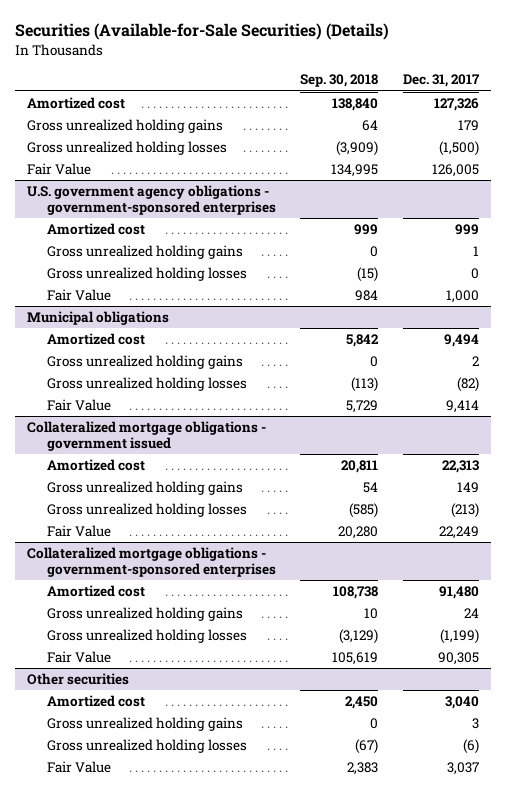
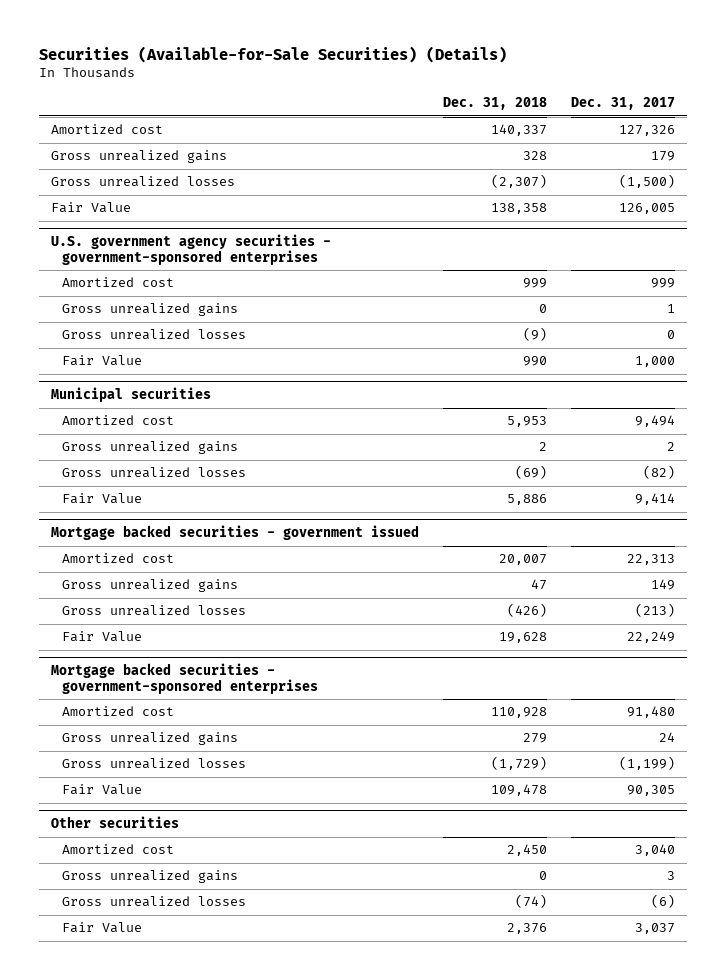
[300,74,379,88] Sep. 30, 2018 -> none
none -> [443,97,548,111] Dec. 31, 2018
[27,119,224,134] Gross unrealized holding gains -> [51,150,228,164] Gross unrealized gains
[27,141,228,156] Gross unrealized holding losses -> [51,176,236,188] Gross unrealized losses
[27,185,276,216] U.S. government agency obligations - government-sponsored enterprises -> [51,234,332,266] U.S. government agency securities - government-sponsored enterprises
[46,245,243,260] Gross unrealized holding gains -> [62,303,239,317] Gross unrealized gains
[46,267,247,282] Gross unrealized holding losses -> [62,329,247,341] Gross unrealized losses
[27,311,170,326] Municipal obligations -> [51,387,212,403] Municipal securities
[46,355,243,370] Gross unrealized holding gains -> [62,441,239,455] Gross unrealized gains
[46,377,247,392] Gross unrealized holding losses -> [62,467,247,479] Gross unrealized losses
[27,421,267,452] Collateralized mortgage obligations - government issued -> [51,525,420,541] Mortgage backed securities - government issued
[46,481,243,496] Gross unrealized holding gains -> [62,579,239,593] Gross unrealized gains
[46,503,247,518] Gross unrealized holding losses -> [62,605,247,617] Gross unrealized losses
[27,547,276,578] Collateralized mortgage obligations - government-sponsored enterprises -> [51,663,319,695] Mortgage backed securities - government-sponsored enterprises
[46,607,243,622] Gross unrealized holding gains -> [62,732,239,746] Gross unrealized gains
[46,629,247,644] Gross unrealized holding losses -> [62,758,247,770] Gross unrealized losses
[46,717,243,732] Gross unrealized holding gains -> [62,870,239,884] Gross unrealized gains
[46,739,247,754] Gross unrealized holding losses -> [62,896,247,908] Gross unrealized losses

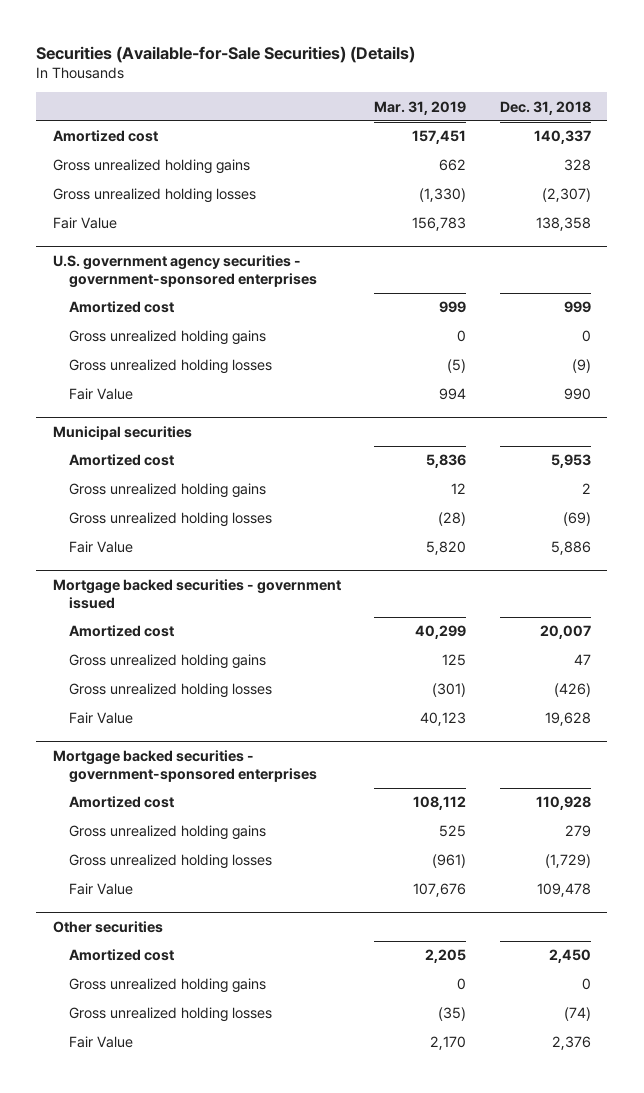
[571,97,676,111] Dec. 31, 2017 -> none
none -> [374,100,467,115] Mar. 31, 2019
[51,150,228,164] Gross unrealized gains -> [53,159,251,175] Gross unrealized holding gains
[51,176,236,188] Gross unrealized losses -> [53,188,257,204] Gross unrealized holding losses
[62,303,239,317] Gross unrealized gains -> [68,330,266,346] Gross unrealized holding gains
[62,329,247,341] Gross unrealized losses -> [68,359,272,375] Gross unrealized holding losses
[62,441,239,455] Gross unrealized gains -> [68,483,266,499] Gross unrealized holding gains
[62,467,247,479] Gross unrealized losses -> [68,512,272,528] Gross unrealized holding losses
[62,579,239,593] Gross unrealized gains -> [68,654,266,670] Gross unrealized holding gains
[62,605,247,617] Gross unrealized losses -> [68,683,272,699] Gross unrealized holding losses
[62,732,239,746] Gross unrealized gains -> [68,825,266,841] Gross unrealized holding gains
[62,758,247,770] Gross unrealized losses -> [68,854,272,870] Gross unrealized holding losses
[62,870,239,884] Gross unrealized gains -> [68,978,266,994] Gross unrealized holding gains
[62,896,247,908] Gross unrealized losses -> [68,1007,272,1023] Gross unrealized holding losses

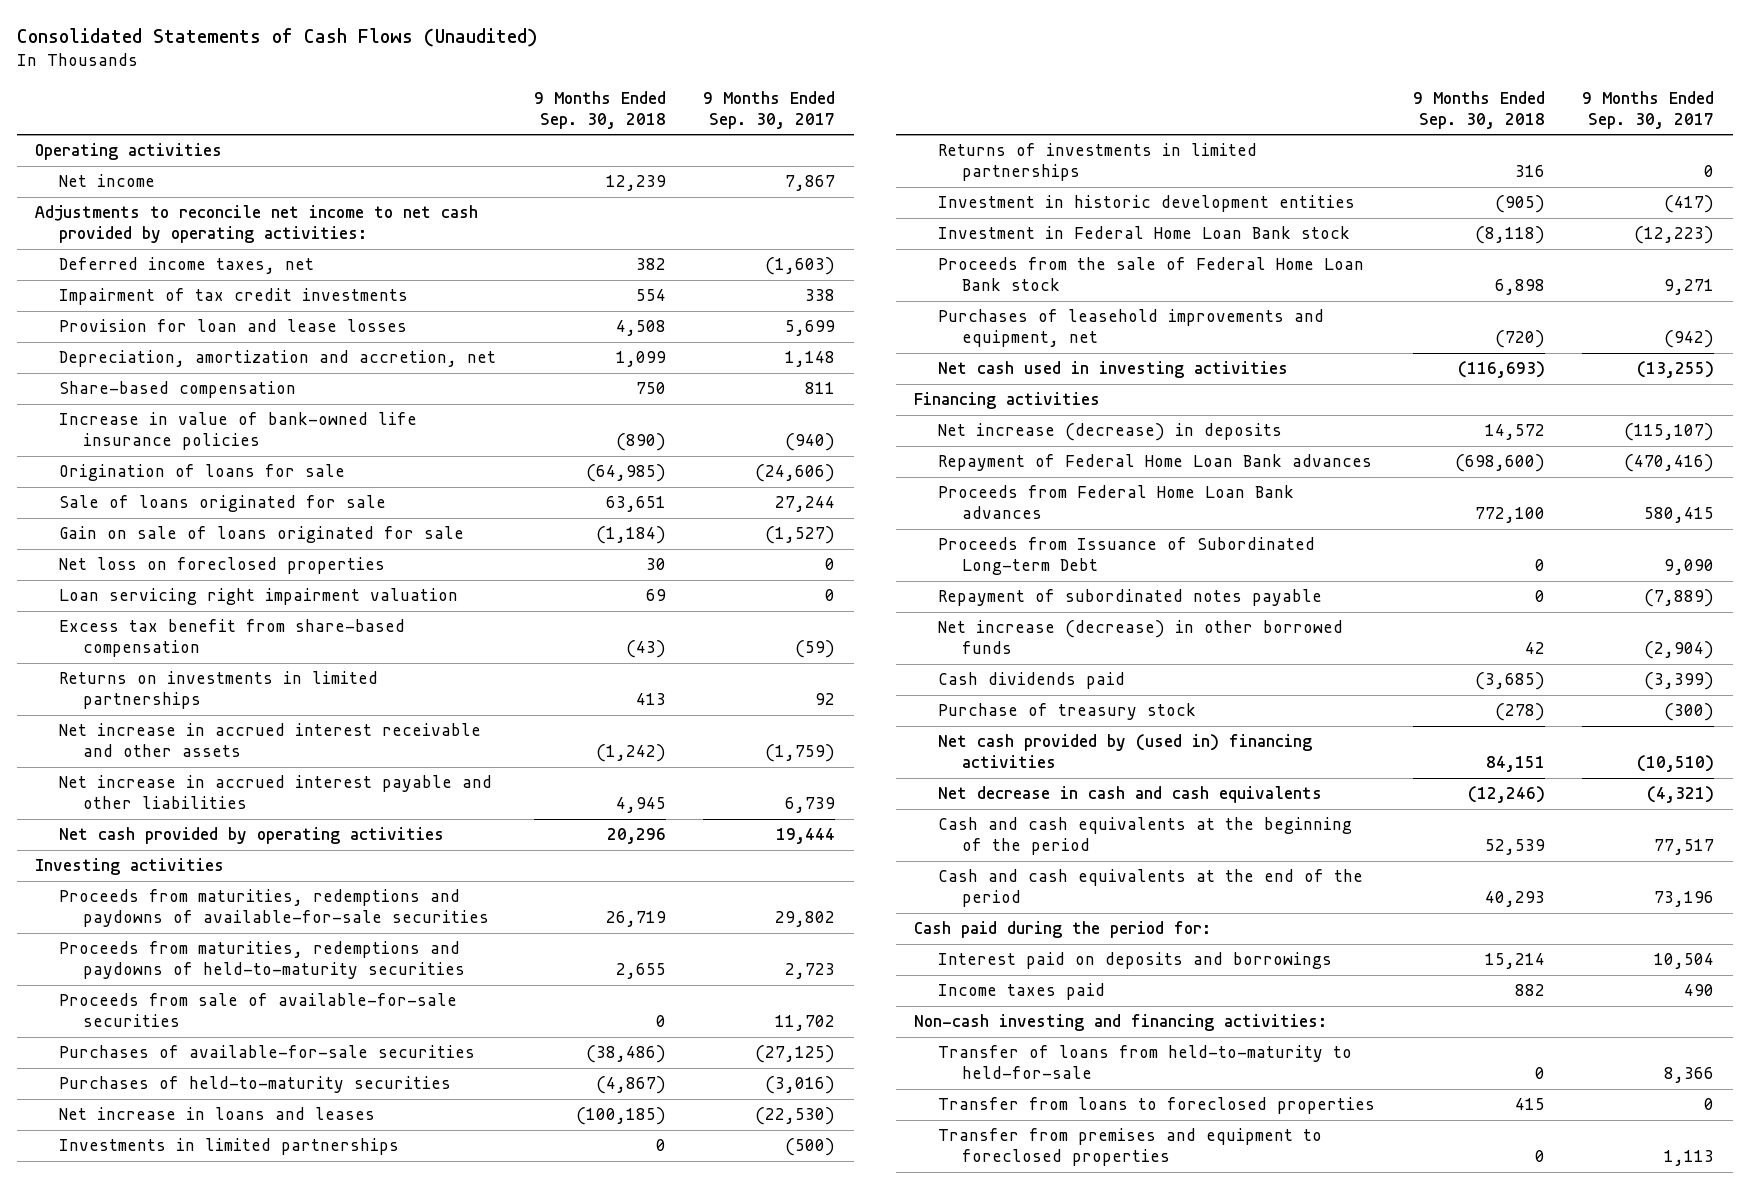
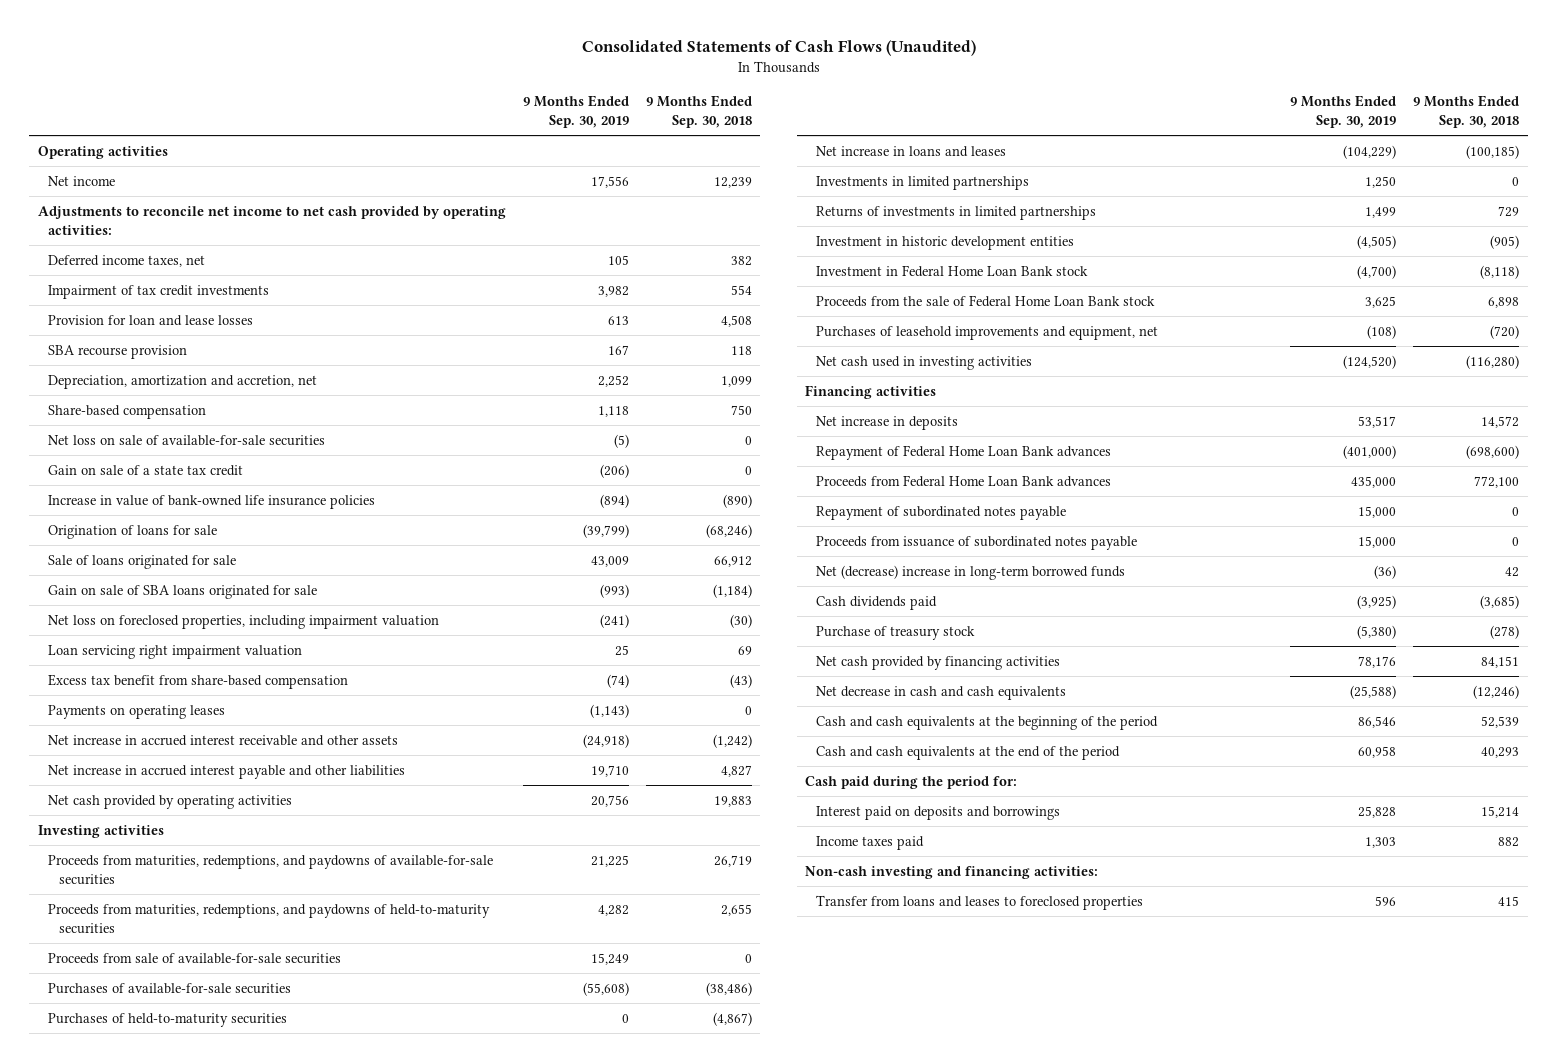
[703,90,836,129] 9 Months Ended Sep. 30, 2017 -> none
none -> [522,95,629,129] 9 Months Ended Sep. 30, 2019
none -> [48,344,188,359] SBA recourse provision
none -> [48,434,326,446] Net loss on sale of available-for-sale securities
none -> [48,464,244,476] Gain on sale of a state tax credit
[585,464,666,483] (64,985) -> [705,523,752,538] (68,246)
[605,496,666,513] 63,651 -> [713,555,752,567] 66,912
[59,526,465,544] Gain on sale of loans originated for sale -> [48,584,318,599] Gain on sale of SBA loans originated for sale
[59,557,386,575] Net loss on foreclosed properties -> [48,614,440,629] Net loss on foreclosed properties, including impairment valuation
[645,558,666,571] 30 -> [729,613,752,628] (30)
[59,671,379,710] Returns on investments in limited partnerships -> none
none -> [48,704,226,719] Payments on operating leases
[615,797,666,814] 4,945 -> [720,764,752,777] 4,827
[606,828,666,845] 20,296 -> [713,795,752,807] 19,883
[59,889,490,928] Proceeds from maturities, redemptions and paydowns of available-for-sale securities -> [48,854,494,885] Proceeds from maturities, redemptions, and paydowns of available-for-sale securities
[59,941,466,980] Proceeds from maturities, redemptions and paydowns of held-to-maturity securities -> [48,903,491,934] Proceeds from maturities, redemptions, and paydowns of held-to-maturity securities
[1514,165,1545,178] 316 -> [1498,205,1520,217] 729
[1457,361,1545,379] (116,693) -> [1466,354,1520,369] (116,280)
[938,423,1283,442] Net increase (decrease) in deposits -> [815,415,958,430] Net increase in deposits
[938,537,1316,576] Proceeds from Issuance of Subordinated Long-term Debt -> none
none -> [815,535,1137,550] Proceeds from issuance of subordinated notes payable
[938,620,1344,655] Net increase (decrease) in other borrowed funds -> [815,564,1125,580] Net (decrease) increase in long-term borrowed funds
[938,734,1313,769] Net cash provided by (used in) financing activities -> [815,655,1060,670] Net cash provided by financing activities
[938,1045,1353,1080] Transfer of loans from held-to-maturity to held-for-sale -> none
[938,1128,1323,1167] Transfer from premises and equipment to foreclosed properties -> none
[938,1097,1376,1115] Transfer from loans to foreclosed properties -> [815,894,1143,910] Transfer from loans and leases to foreclosed properties

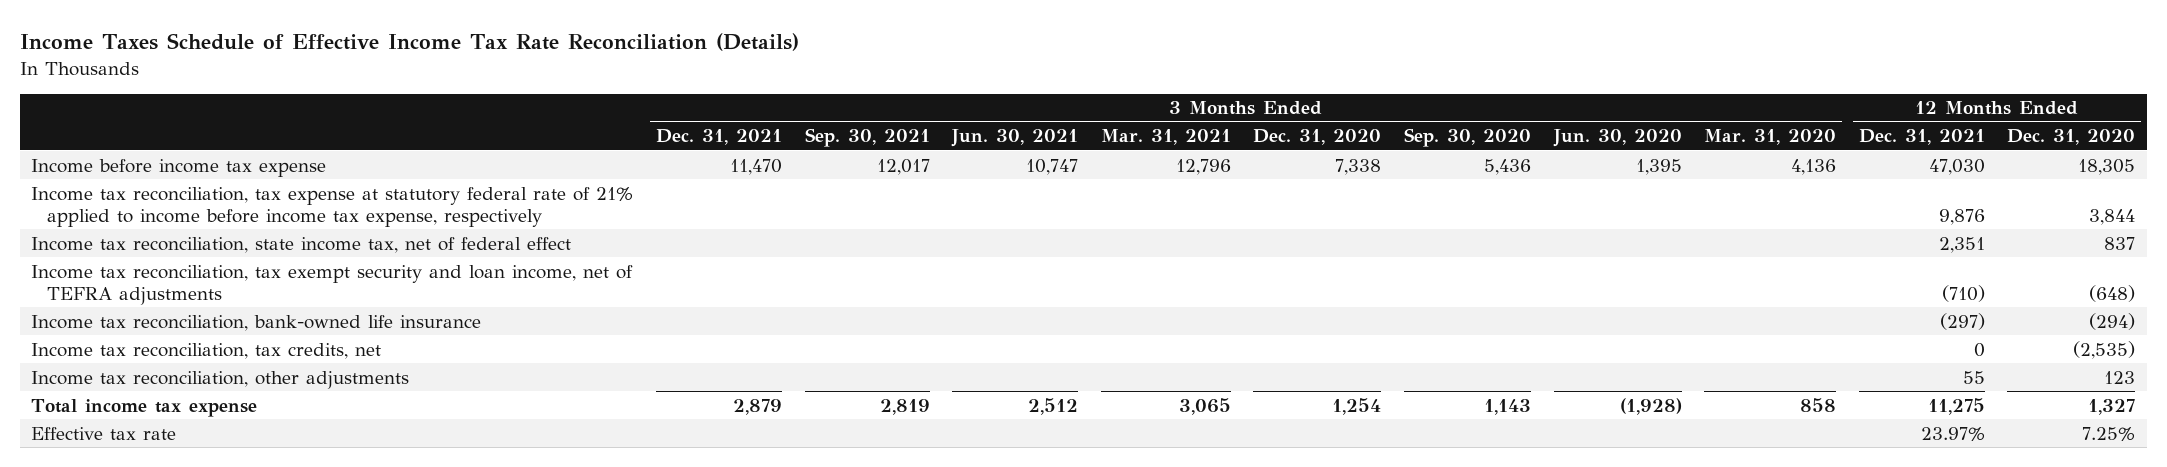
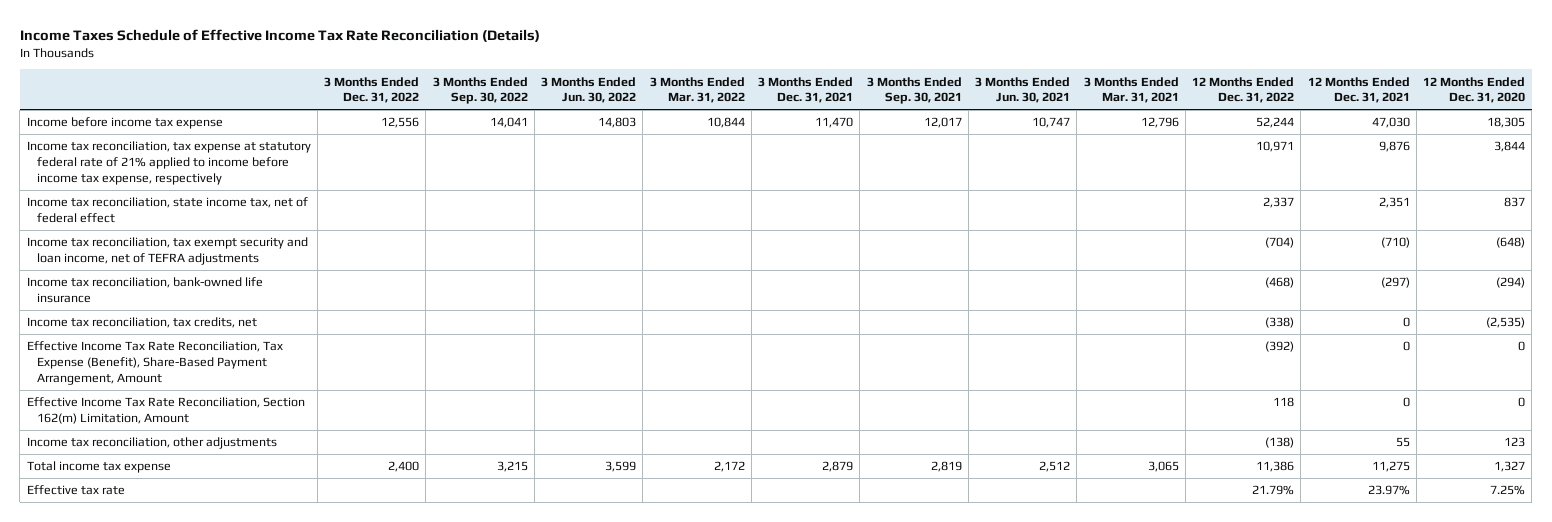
[1253,129,1382,146] Dec. 31, 2020 -> none
[1403,128,1531,148] Sep. 30, 2020 -> none
[1552,129,1682,148] Jun. 30, 2020 -> none
[1704,129,1837,146] Mar. 31, 2020 -> none
none -> [324,76,420,104] 3 Months Ended Dec. 31, 2022
none -> [432,76,528,105] 3 Months Ended Sep. 30, 2022
none -> [541,76,637,104] 3 Months Ended Jun. 30, 2022
none -> [649,76,745,104] 3 Months Ended Mar. 31, 2022
none -> [1192,76,1295,104] 12 Months Ended Dec. 31, 2022
none -> [26,341,283,385] Effective Income Tax Rate Reconciliation, Tax Expense (Benefit), Share-Based Payment Arrangement, Amount
none -> [26,397,305,425] Effective Income Tax Rate Reconciliation, Section 162(m) Limitation, Amount

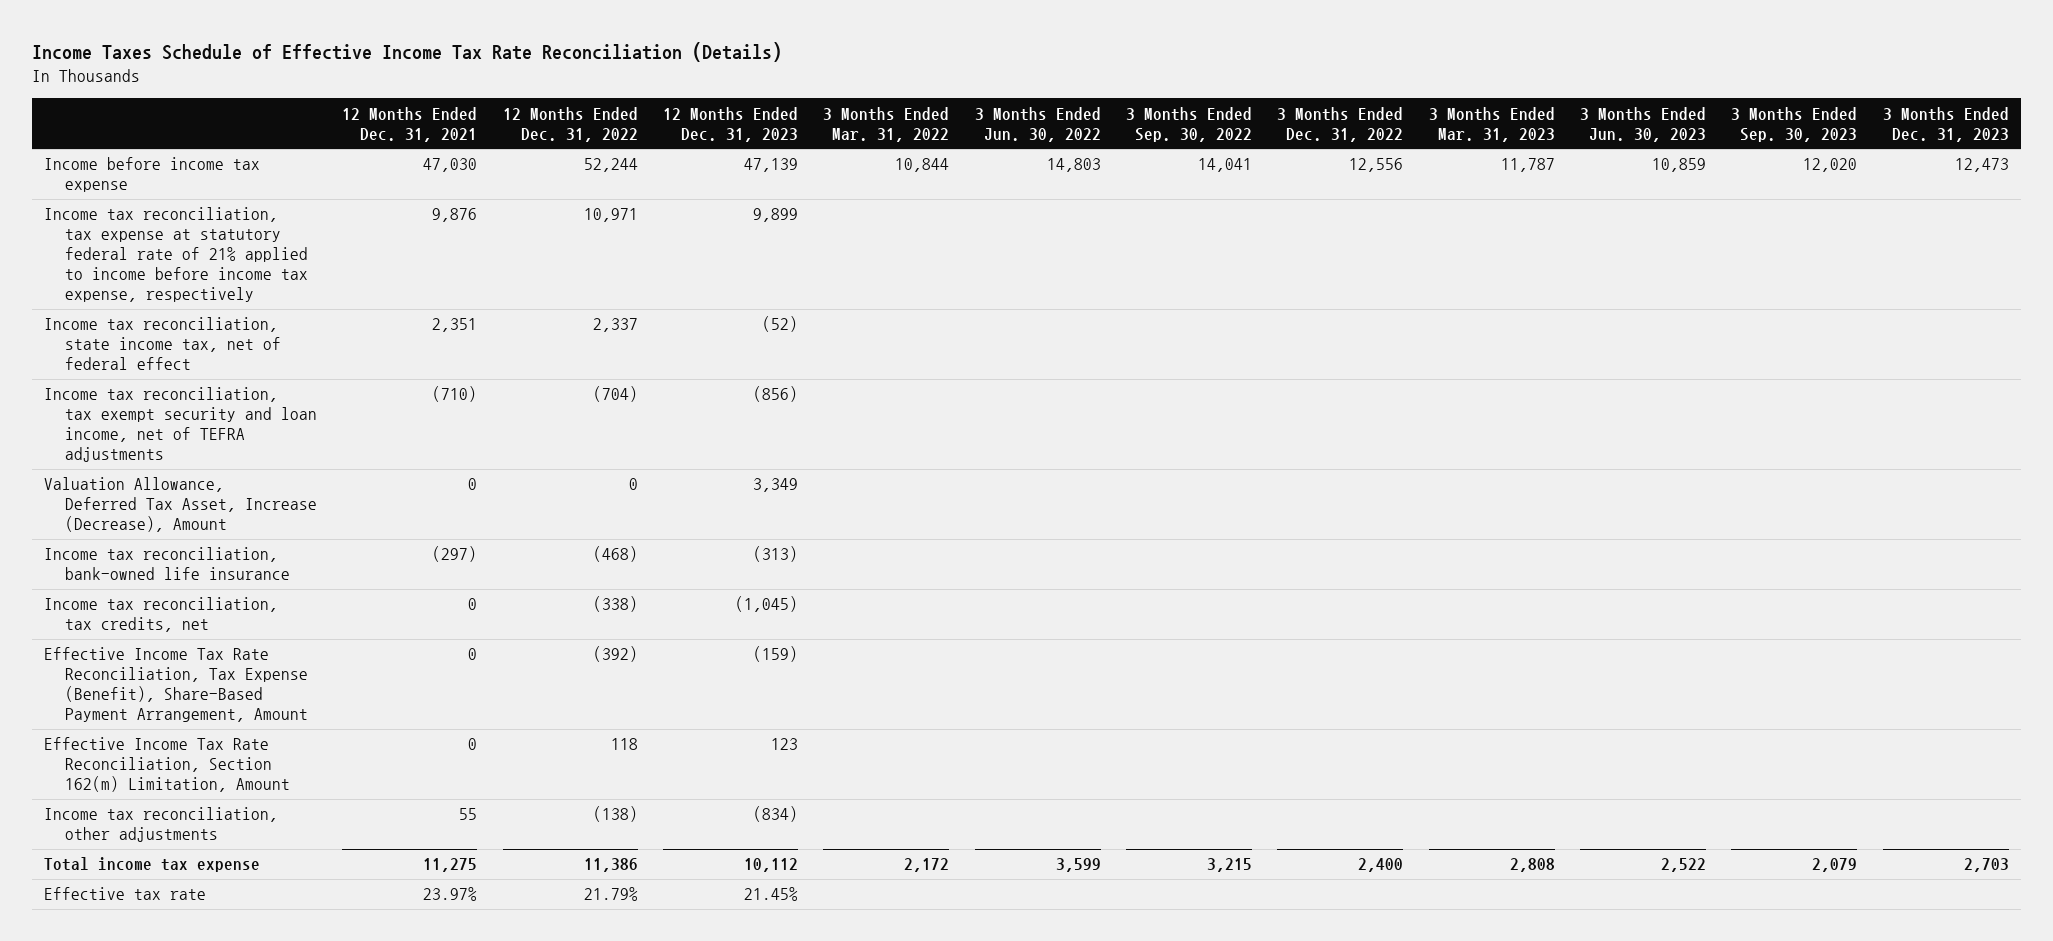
[758,76,854,104] 3 Months Ended Dec. 31, 2021 -> none
[866,76,962,105] 3 Months Ended Sep. 30, 2021 -> none
[975,76,1071,104] 3 Months Ended Jun. 30, 2021 -> none
[1083,76,1179,104] 3 Months Ended Mar. 31, 2021 -> none
[1423,76,1526,104] 12 Months Ended Dec. 31, 2020 -> none
none -> [662,106,798,142] 12 Months Ended Dec. 31, 2023
none -> [1428,106,1555,142] 3 Months Ended Mar. 31, 2023
none -> [1579,106,1706,142] 3 Months Ended Jun. 30, 2023
none -> [1731,106,1858,142] 3 Months Ended Sep. 30, 2023
none -> [1882,106,2009,142] 3 Months Ended Dec. 31, 2023
none -> [44,477,317,533] Valuation Allowance, Deferred Tax Asset, Increase (Decrease), Amount

